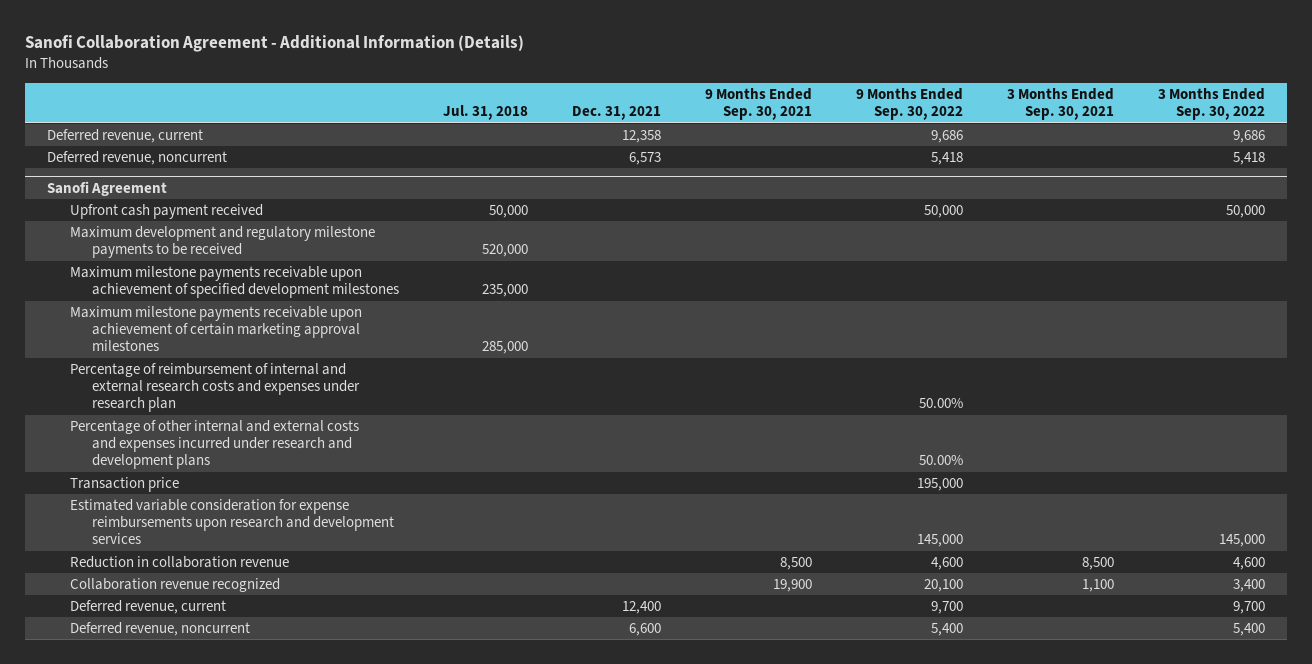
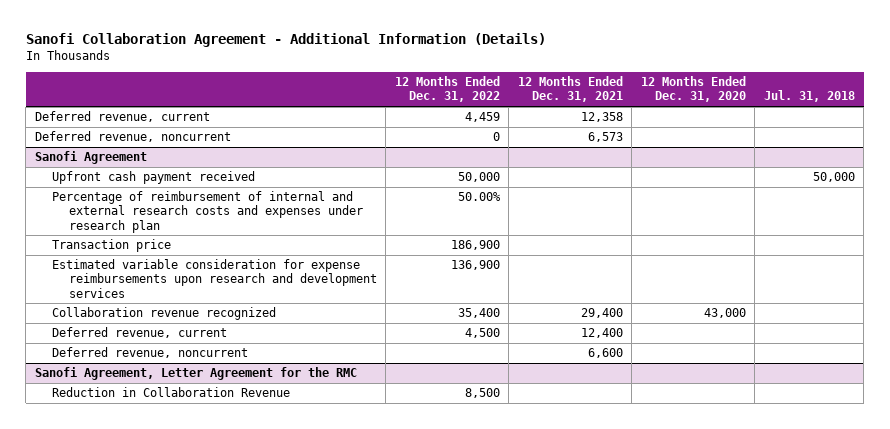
[572,106,662,121] Dec. 31, 2021 -> none
[705,88,813,121] 9 Months Ended Sep. 30, 2021 -> none
[856,88,964,121] 9 Months Ended Sep. 30, 2022 -> none
[1007,88,1115,121] 3 Months Ended Sep. 30, 2021 -> none
[1157,88,1265,121] 3 Months Ended Sep. 30, 2022 -> none
none -> [394,76,500,103] 12 Months Ended Dec. 31, 2022
none -> [517,76,623,103] 12 Months Ended Dec. 31, 2021
none -> [640,76,746,103] 12 Months Ended Dec. 31, 2020
[69,226,375,259] Maximum development and regulatory milestone payments to be received -> none
[69,266,400,299] Maximum milestone payments receivable upon achievement of specified development milestones -> none
[69,306,362,352] Maximum milestone payments receivable upon achievement of certain marketing approval milestones -> none
[69,420,359,470] Percentage of other internal and external costs and expenses incurred under research and development plans -> none
[69,556,289,569] Reduction in collaboration revenue -> none
none -> [34,367,357,381] Sanofi Agreement, Letter Agreement for the RMC
none -> [51,387,290,398] Reduction in Collaboration Revenue

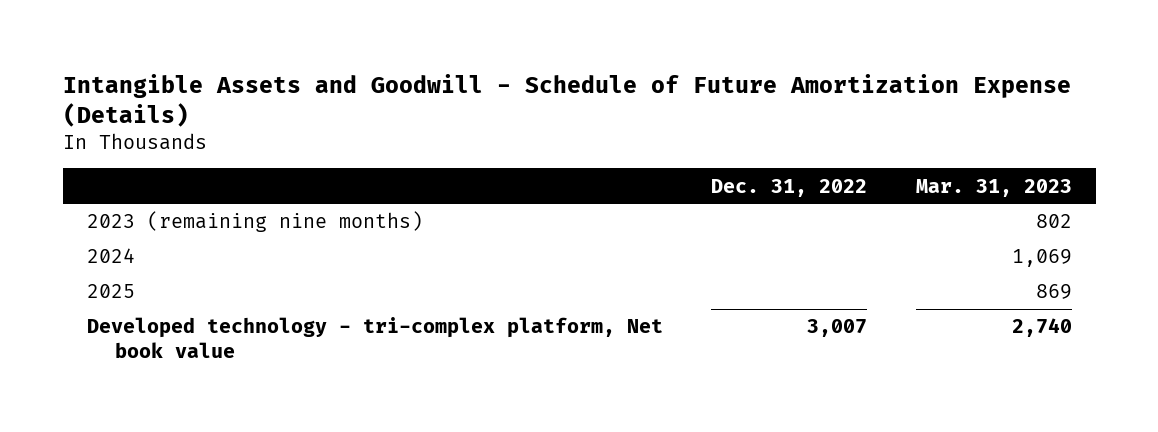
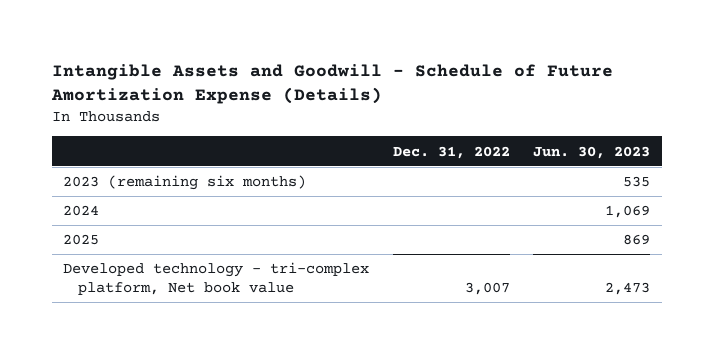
[915,178,1072,197] Mar. 31, 2023 -> none
none -> [533,145,651,159] Jun. 30, 2023
[86,211,423,233] 2023 (remaining nine months) -> [63,175,307,191] 2023 (remaining six months)

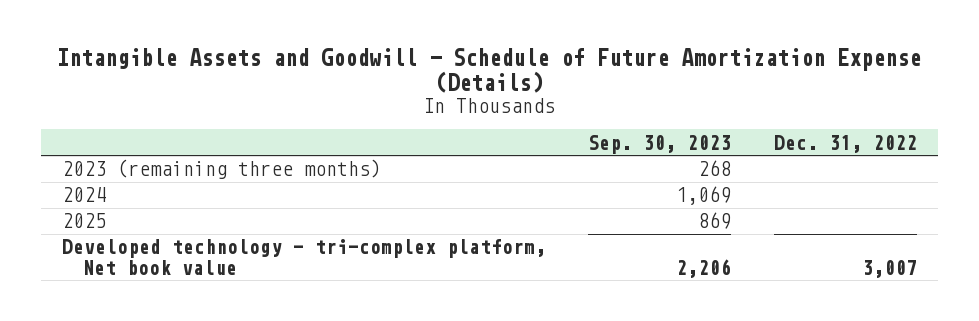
[533,145,651,159] Jun. 30, 2023 -> none
none -> [588,134,732,154] Sep. 30, 2023
[63,175,307,191] 2023 (remaining six months) -> [62,159,382,180] 2023 (remaining three months)

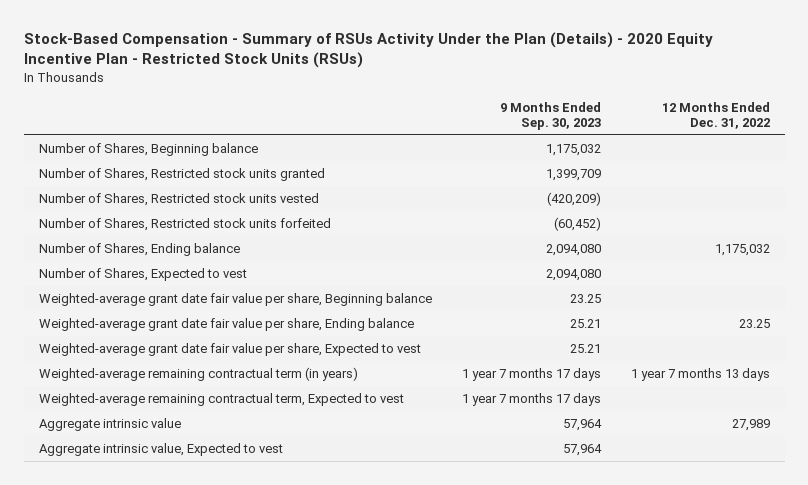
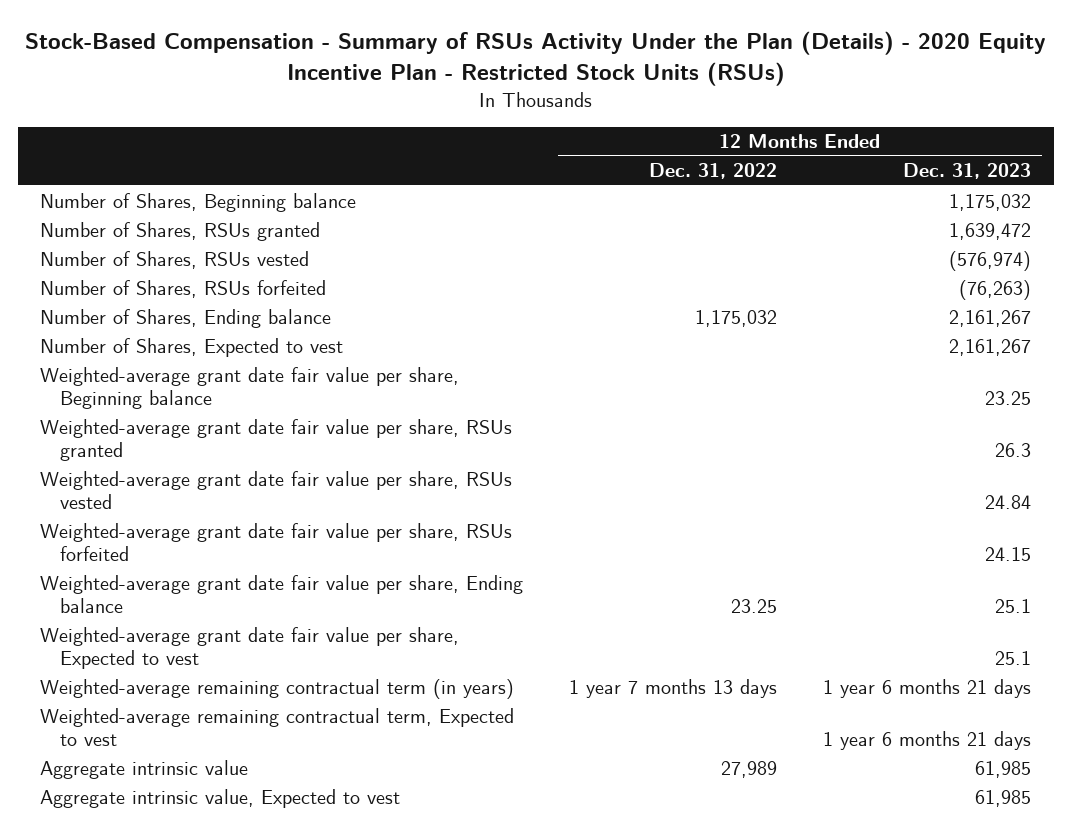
[499,101,601,130] 9 Months Ended Sep. 30, 2023 -> none
none -> [902,163,1031,180] Dec. 31, 2023
[38,168,325,182] Number of Shares, Restricted stock units granted -> [40,221,321,241] Number of Shares, RSUs granted
[38,193,319,207] Number of Shares, Restricted stock units vested -> [40,250,310,269] Number of Shares, RSUs vested
[38,218,331,232] Number of Shares, Restricted stock units forfeited -> [40,279,327,298] Number of Shares, RSUs forfeited
none -> [40,418,513,461] Weighted-average grant date fair value per share, RSUs granted
none -> [40,470,513,509] Weighted-average grant date fair value per share, RSUs vested
none -> [40,522,513,561] Weighted-average grant date fair value per share, RSUs forfeited

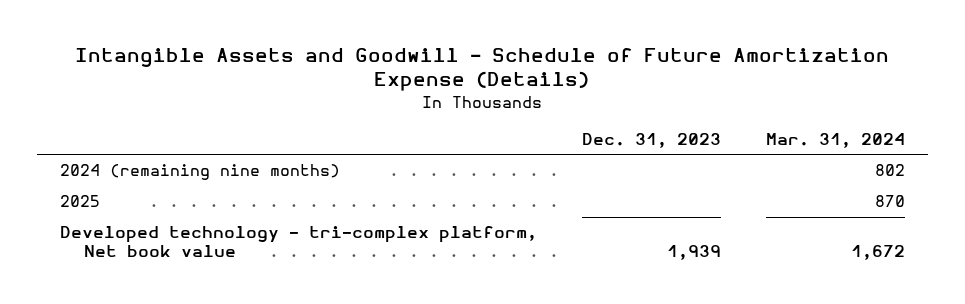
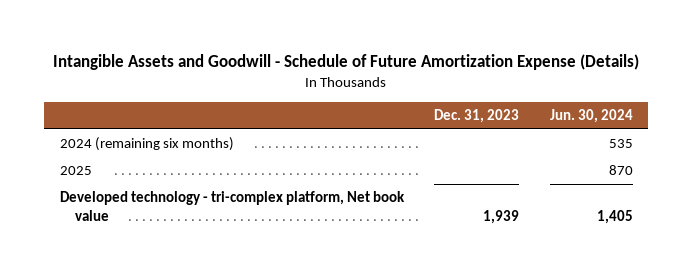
[766,132,906,148] Mar. 31, 2024 -> none
none -> [549,109,633,124] Jun. 30, 2024
[59,164,340,181] 2024 (remaining nine months) -> [59,137,234,152] 2024 (remaining six months)

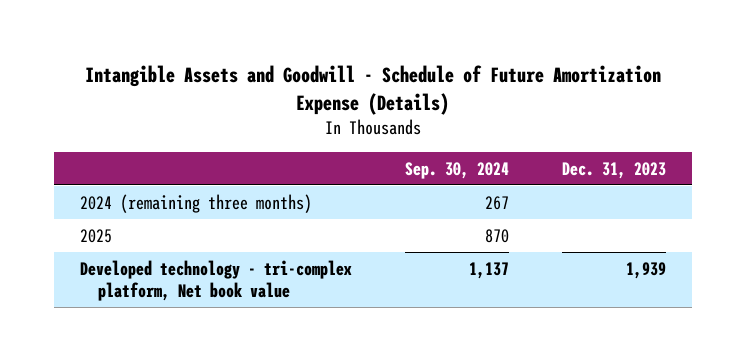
[549,109,633,124] Jun. 30, 2024 -> none
none -> [405,161,510,179] Sep. 30, 2024
[59,137,234,152] 2024 (remaining six months) -> [80,193,313,213] 2024 (remaining three months)

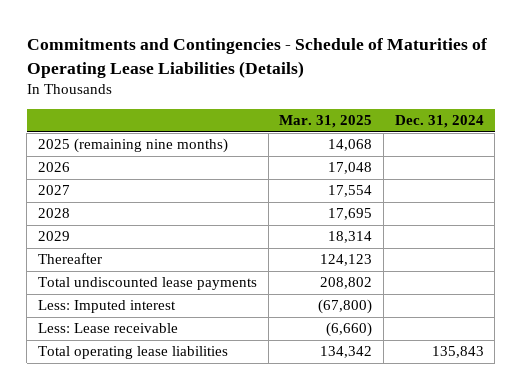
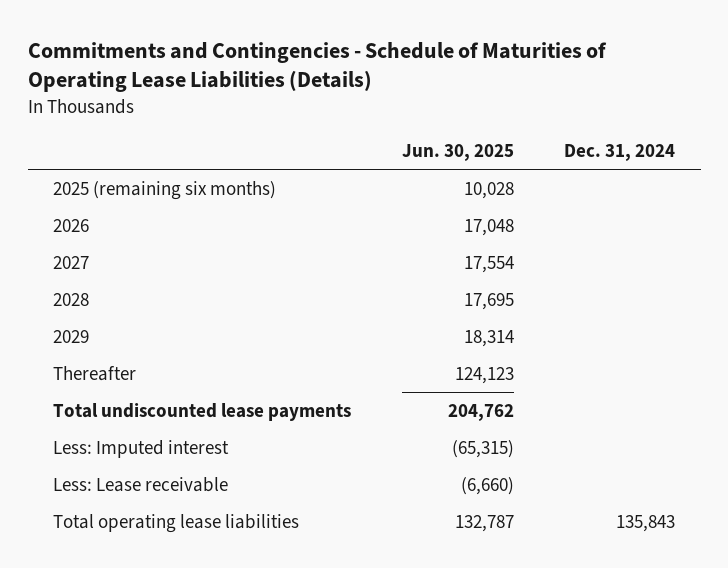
[279,115,373,129] Mar. 31, 2025 -> none
none -> [401,144,514,162] Jun. 30, 2025
[37,138,228,154] 2025 (remaining nine months) -> [53,181,277,201] 2025 (remaining six months)

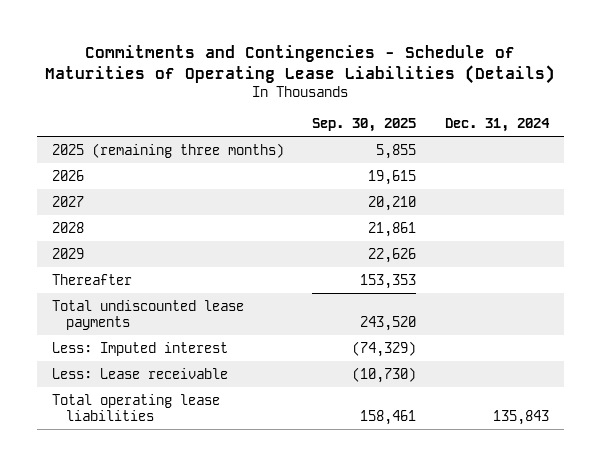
[401,144,514,162] Jun. 30, 2025 -> none
none -> [312,117,417,132] Sep. 30, 2025
[53,181,277,201] 2025 (remaining six months) -> [51,142,284,158] 2025 (remaining three months)

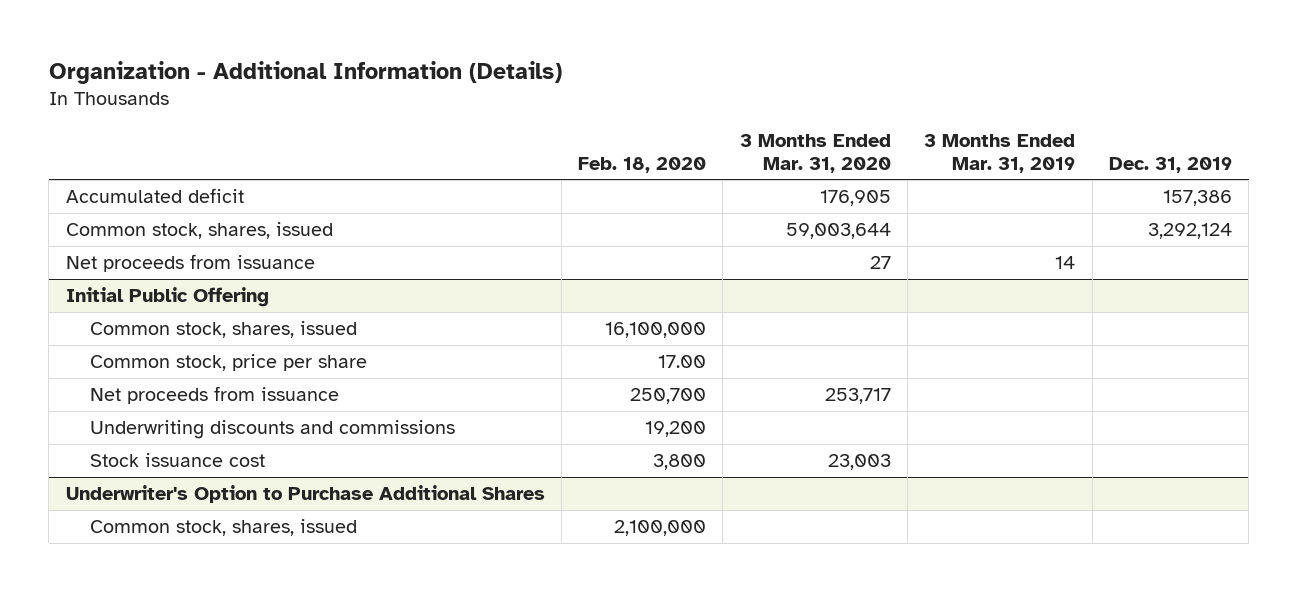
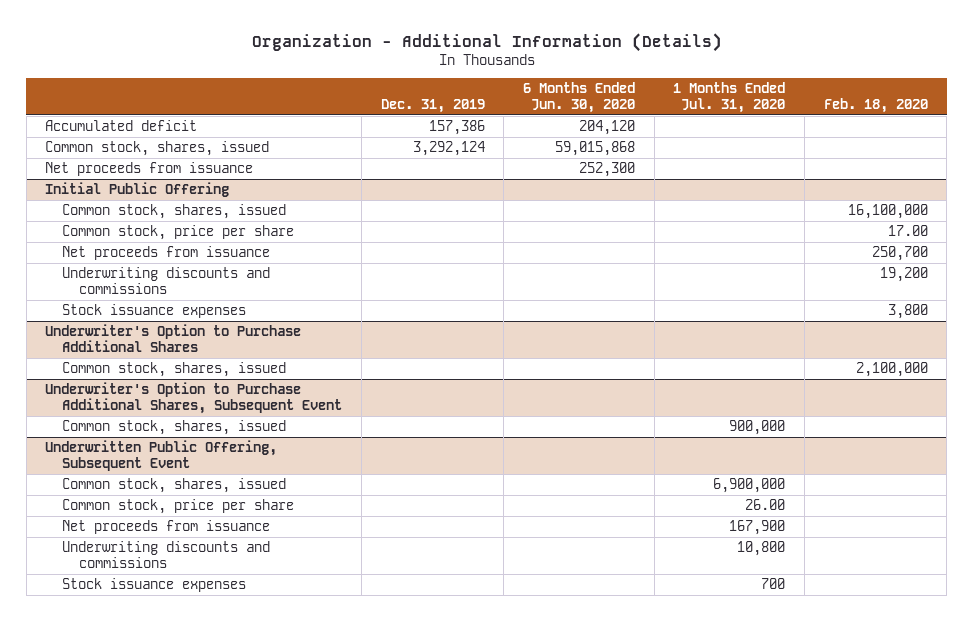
[739,134,891,173] 3 Months Ended Mar. 31, 2020 -> none
[924,134,1076,173] 3 Months Ended Mar. 31, 2019 -> none
none -> [522,82,635,114] 6 Months Ended Jun. 30, 2020
none -> [673,82,786,114] 1 Months Ended Jul. 31, 2020
[89,452,265,467] Stock issuance cost -> [62,303,247,318] Stock issuance expenses
none -> [45,381,343,415] Underwriter's Option to Purchase Additional Shares, Subsequent Event
none -> [62,419,287,435] Common stock, shares, issued
none -> [45,439,278,472] Underwritten Public Offering, Subsequent Event
none -> [62,477,287,493] Common stock, shares, issued
none -> [62,498,295,514] Common stock, price per share
none -> [62,519,271,534] Net proceeds from issuance
none -> [62,540,271,569] Underwriting discounts and commissions
none -> [62,577,247,592] Stock issuance expenses

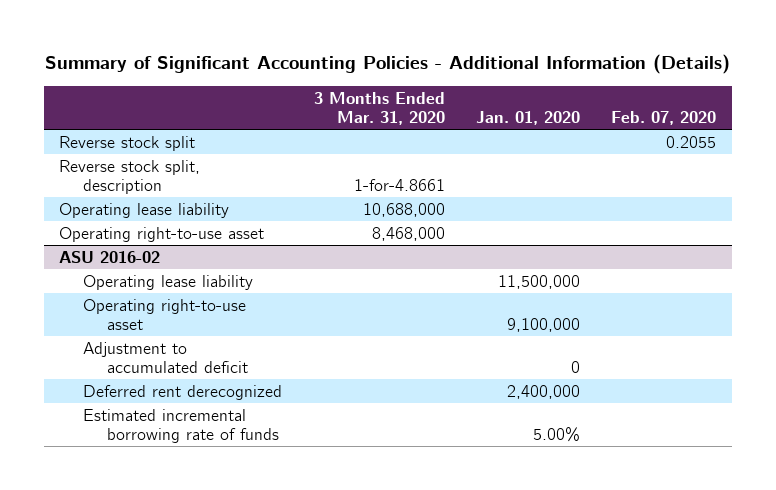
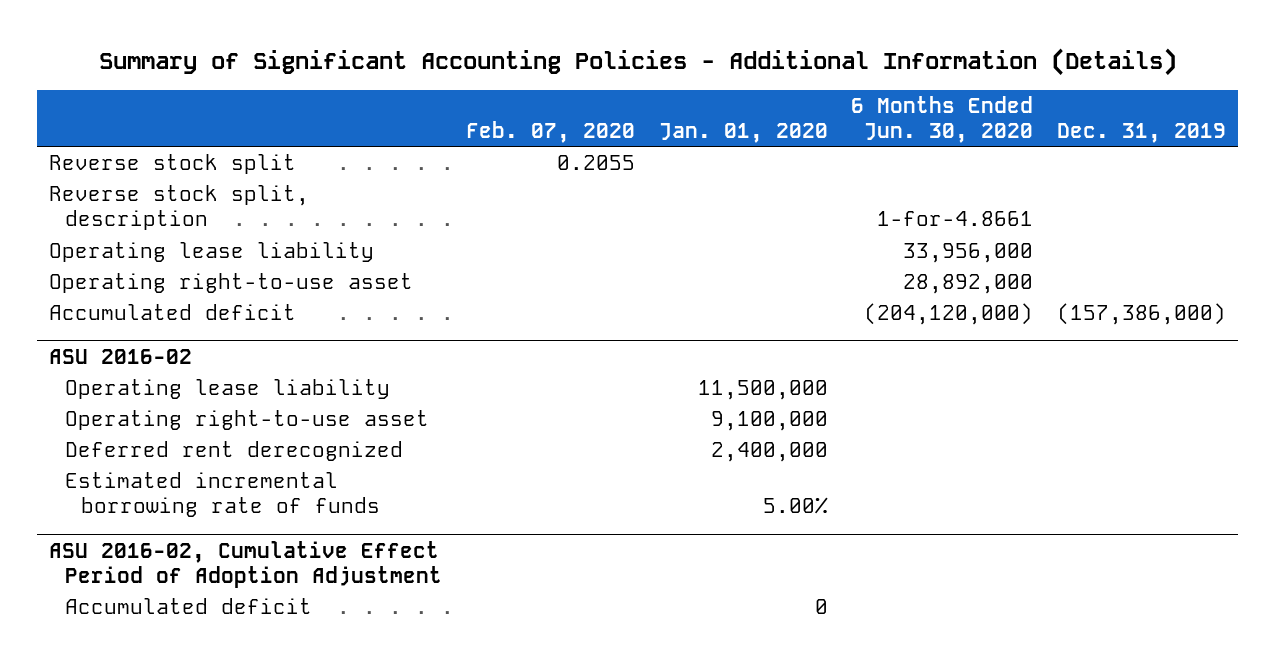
[313,91,445,125] 3 Months Ended Mar. 31, 2020 -> none
none -> [851,95,1034,143] 6 Months Ended Jun. 30, 2020
none -> [1057,122,1227,143] Dec. 31, 2019
none -> [48,303,296,320] Accumulated deficit
[83,341,248,373] Adjustment to accumulated deficit -> none
none -> [48,540,442,589] ASU 2016-02, Cumulative Effect Period of Adoption Adjustment
none -> [64,597,312,614] Accumulated deficit

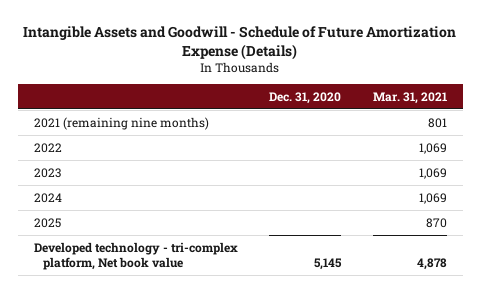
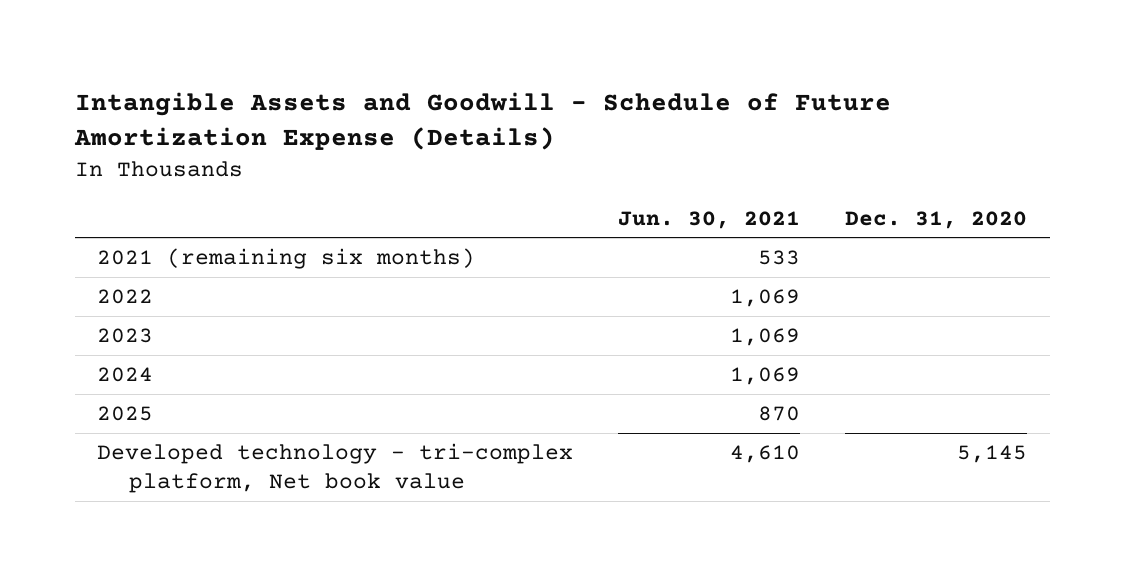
[372,91,447,104] Mar. 31, 2021 -> none
none -> [618,210,801,229] Jun. 30, 2021
[33,116,209,130] 2021 (remaining nine months) -> [97,247,476,269] 2021 (remaining six months)

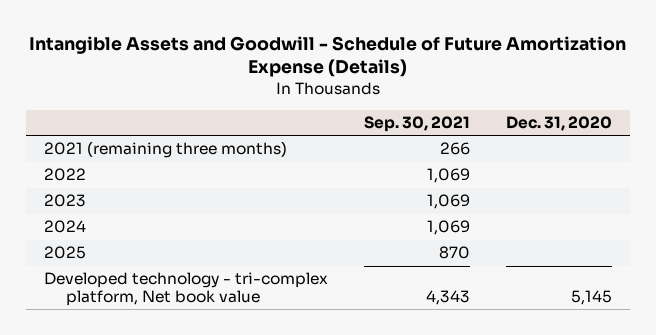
[618,210,801,229] Jun. 30, 2021 -> none
none -> [364,115,471,132] Sep. 30, 2021
[97,247,476,269] 2021 (remaining six months) -> [43,141,287,159] 2021 (remaining three months)

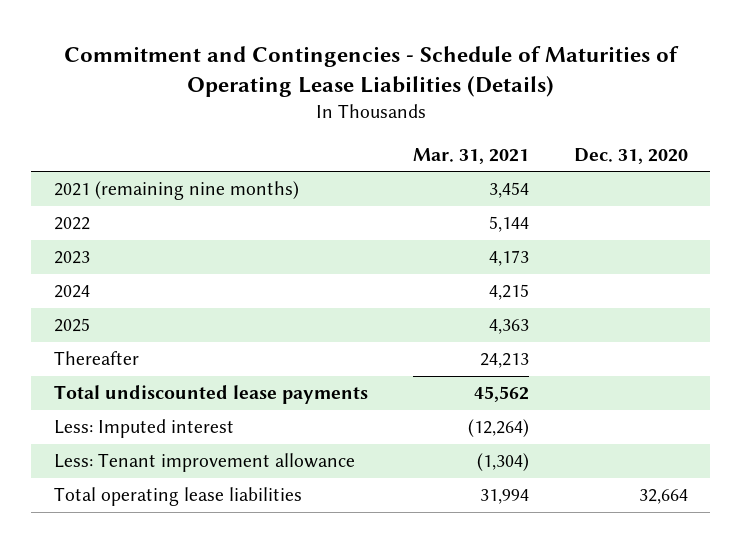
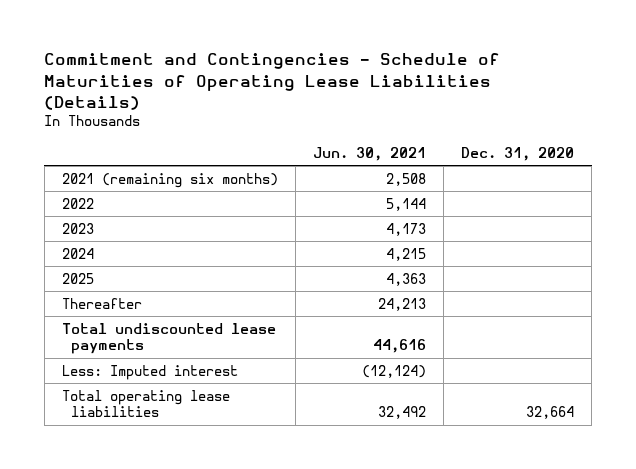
[412,147,529,164] Mar. 31, 2021 -> none
none -> [312,146,426,161] Jun. 30, 2021
[53,181,299,201] 2021 (remaining nine months) -> [61,172,278,188] 2021 (remaining six months)
[53,453,355,473] Less: Tenant improvement allowance -> none

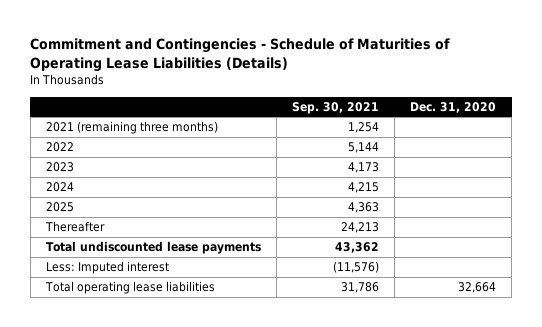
[312,146,426,161] Jun. 30, 2021 -> none
none -> [291,101,379,114] Sep. 30, 2021
[61,172,278,188] 2021 (remaining six months) -> [45,121,218,135] 2021 (remaining three months)

